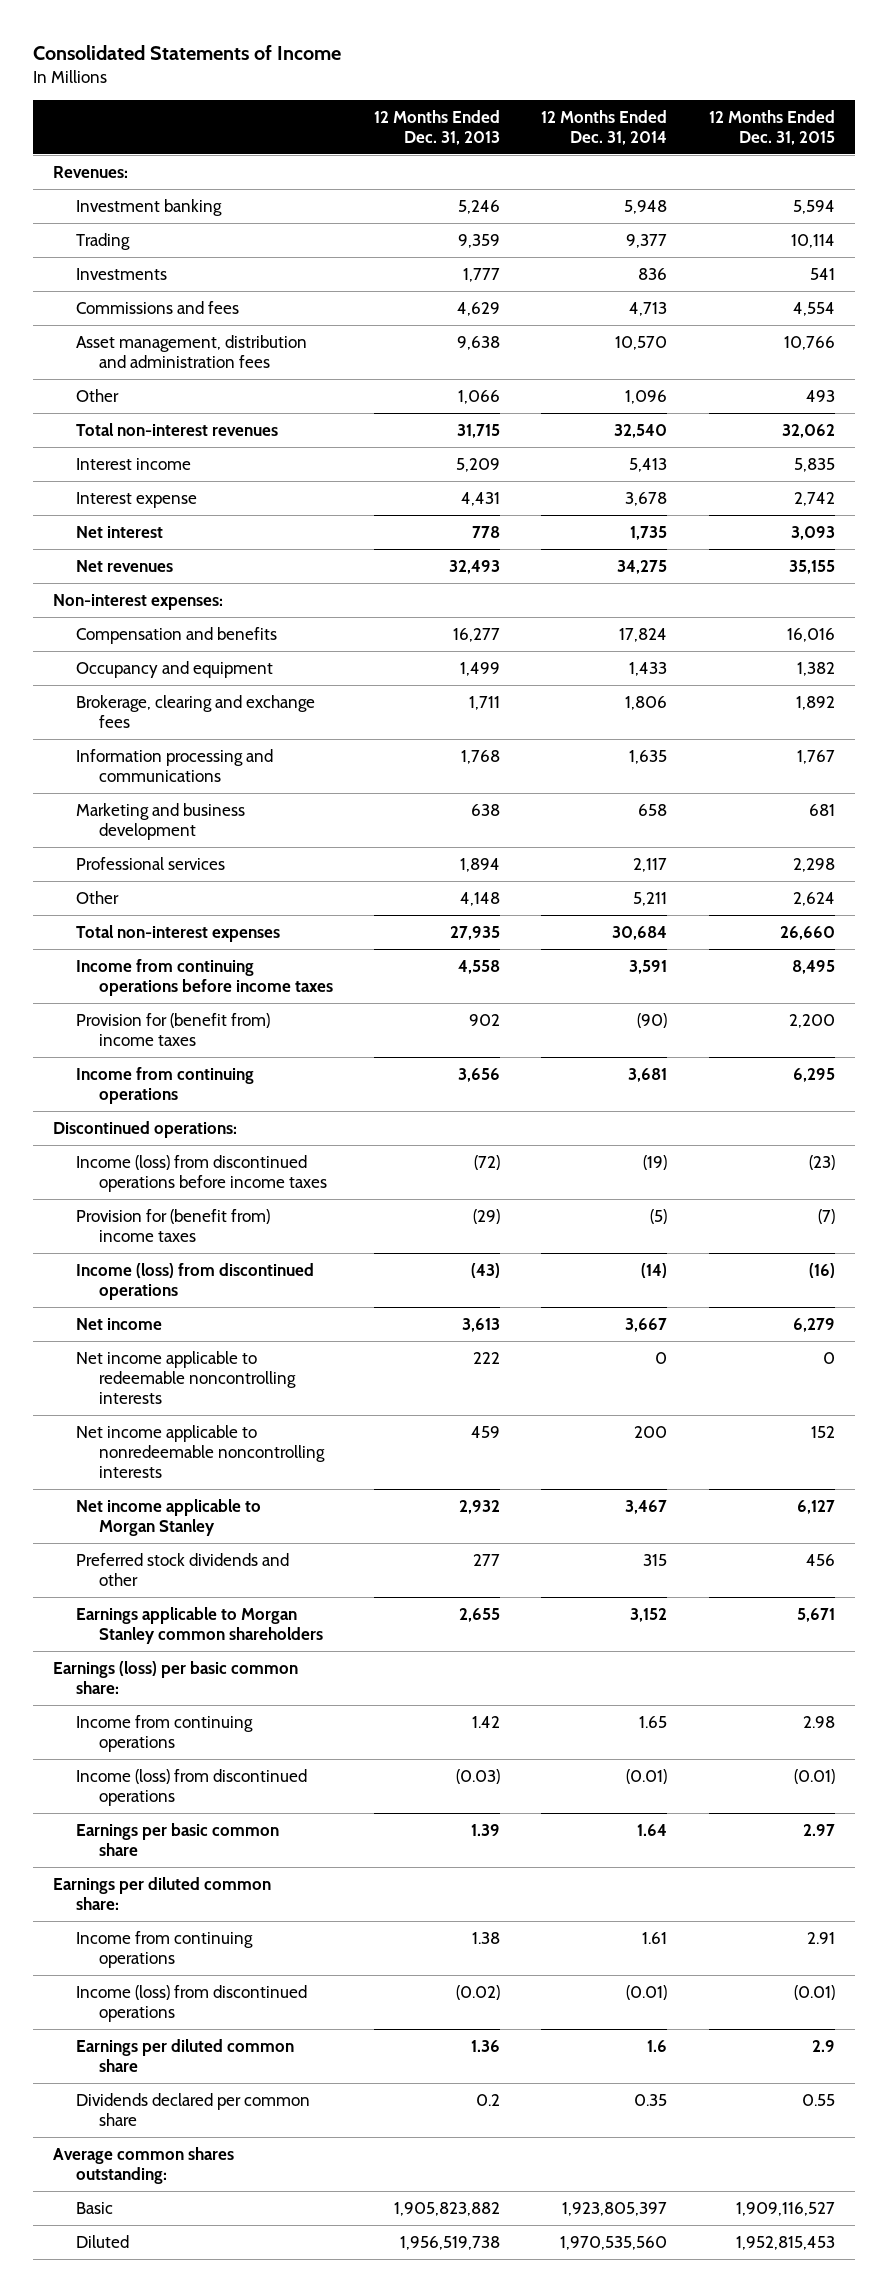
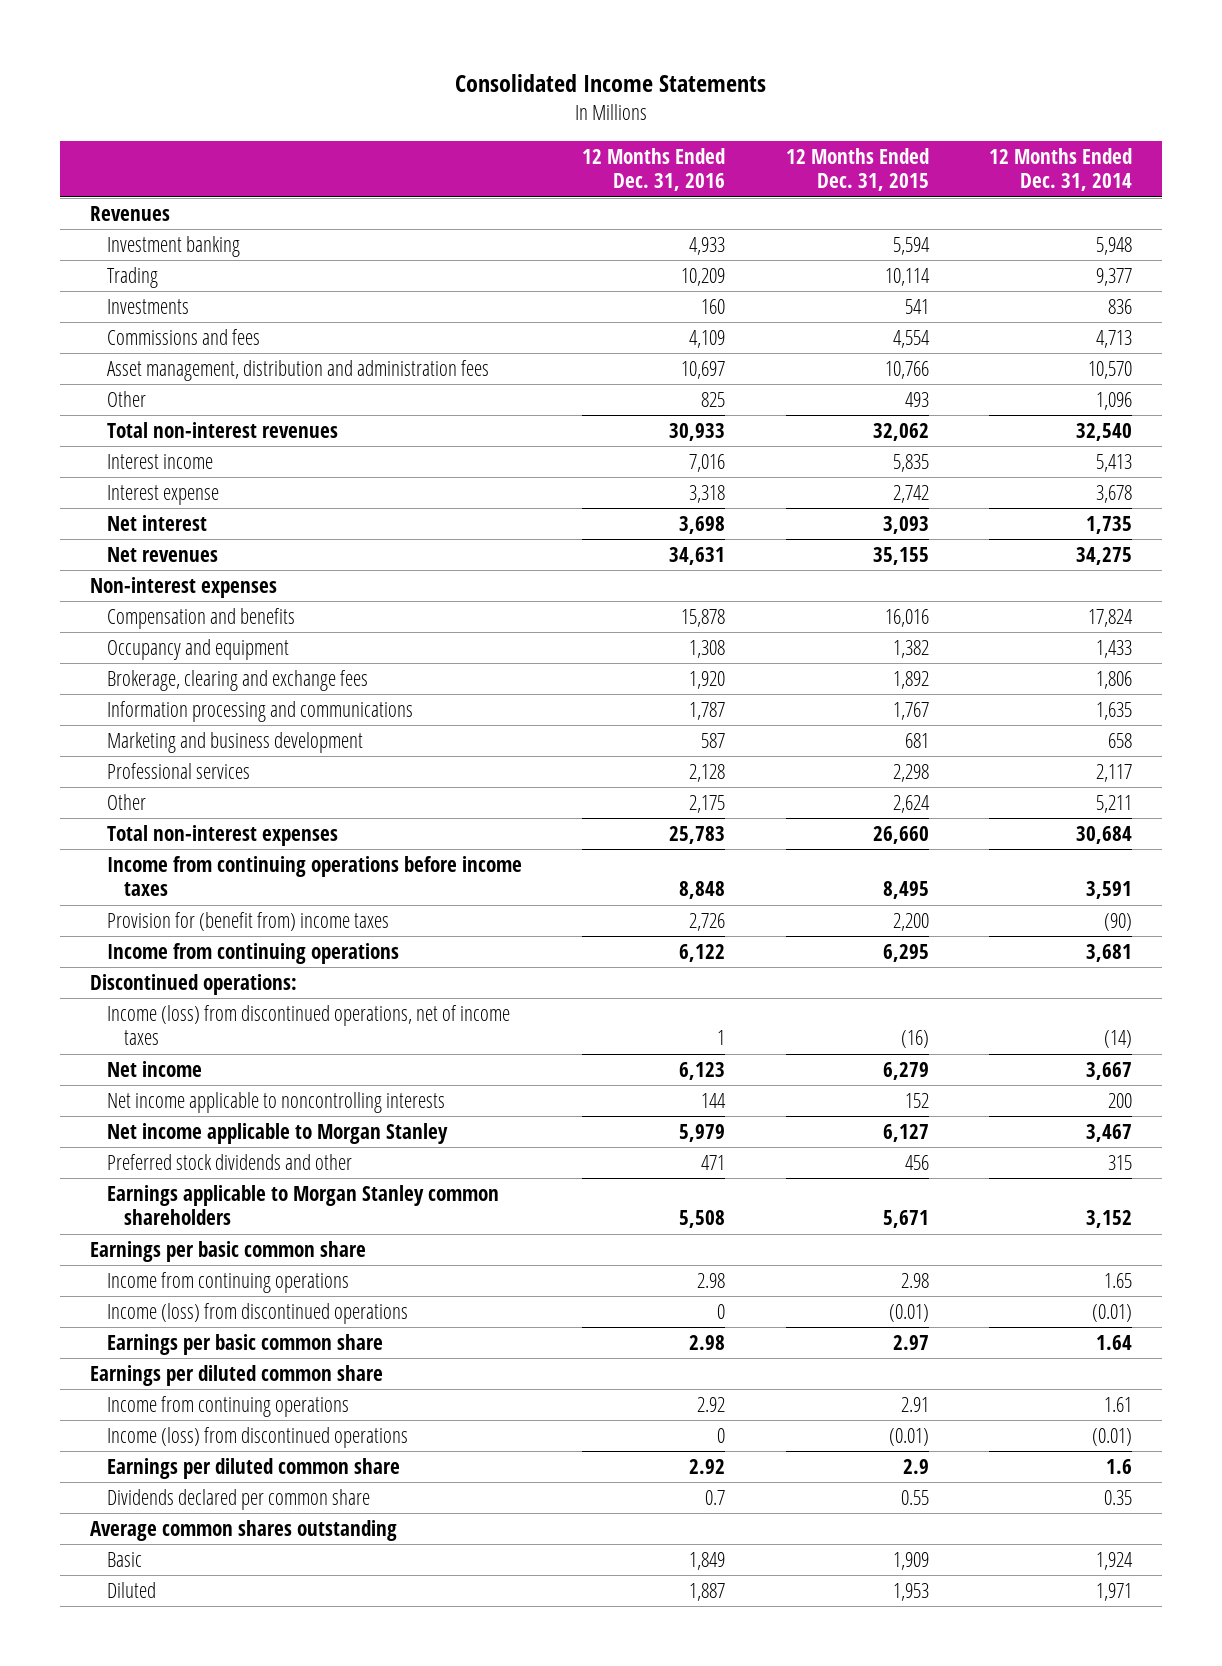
[32,44,341,60] Consolidated Statements of Income -> [455,74,767,93] Consolidated Income Statements
[374,109,501,145] 12 Months Ended Dec. 31, 2013 -> none
none -> [582,147,726,192] 12 Months Ended Dec. 31, 2016
[53,165,129,178] Revenues: -> [90,205,171,221] Revenues
[53,593,224,610] Non-interest expenses: -> [90,576,278,598] Non-interest expenses
[76,1154,327,1192] Income (loss) from discontinued operations before income taxes -> none
[76,1208,271,1242] Provision for (benefit from) income taxes -> none
[76,1262,315,1300] Income (loss) from discontinued operations -> [107,1004,511,1046] Income (loss) from discontinued operations, net of income taxes
[76,1350,296,1404] Net income applicable to redeemable noncontrolling interests -> none
[76,1424,325,1478] Net income applicable to nonredeemable noncontrolling interests -> [107,1091,446,1113] Net income applicable to noncontrolling interests
[53,1660,299,1694] Earnings (loss) per basic common share: -> [90,1240,367,1262] Earnings per basic common share
[53,1876,272,1910] Earnings per diluted common share: -> [90,1364,384,1386] Earnings per diluted common share
[53,2146,235,2184] Average common shares outstanding: -> [90,1519,398,1541] Average common shares outstanding
[562,2201,668,2216] 1,923,805,397 -> [1095,1551,1133,1570] 1,924
[735,2201,835,2216] 1,909,116,527 -> [892,1551,929,1570] 1,909
[560,2235,668,2250] 1,970,535,560 -> [1095,1582,1132,1601] 1,971
[735,2235,835,2250] 1,952,815,453 -> [892,1582,929,1601] 1,953

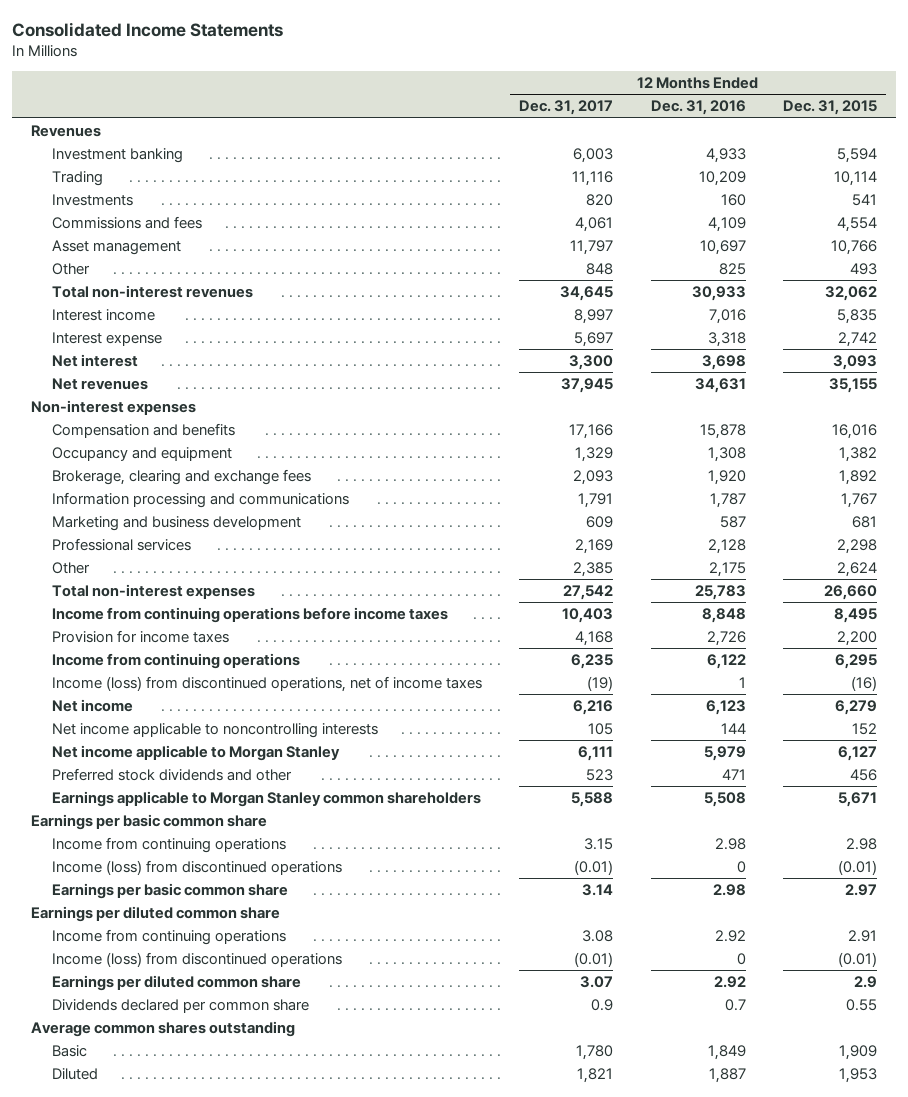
[988,147,1132,192] 12 Months Ended Dec. 31, 2014 -> none
none -> [519,100,614,116] Dec. 31, 2017
[107,359,490,381] Asset management, distribution and administration fees -> [52,240,182,256] Asset management
[107,911,390,931] Provision for (benefit from) income taxes -> [52,630,230,644] Provision for income taxes
[90,973,298,995] Discontinued operations: -> none

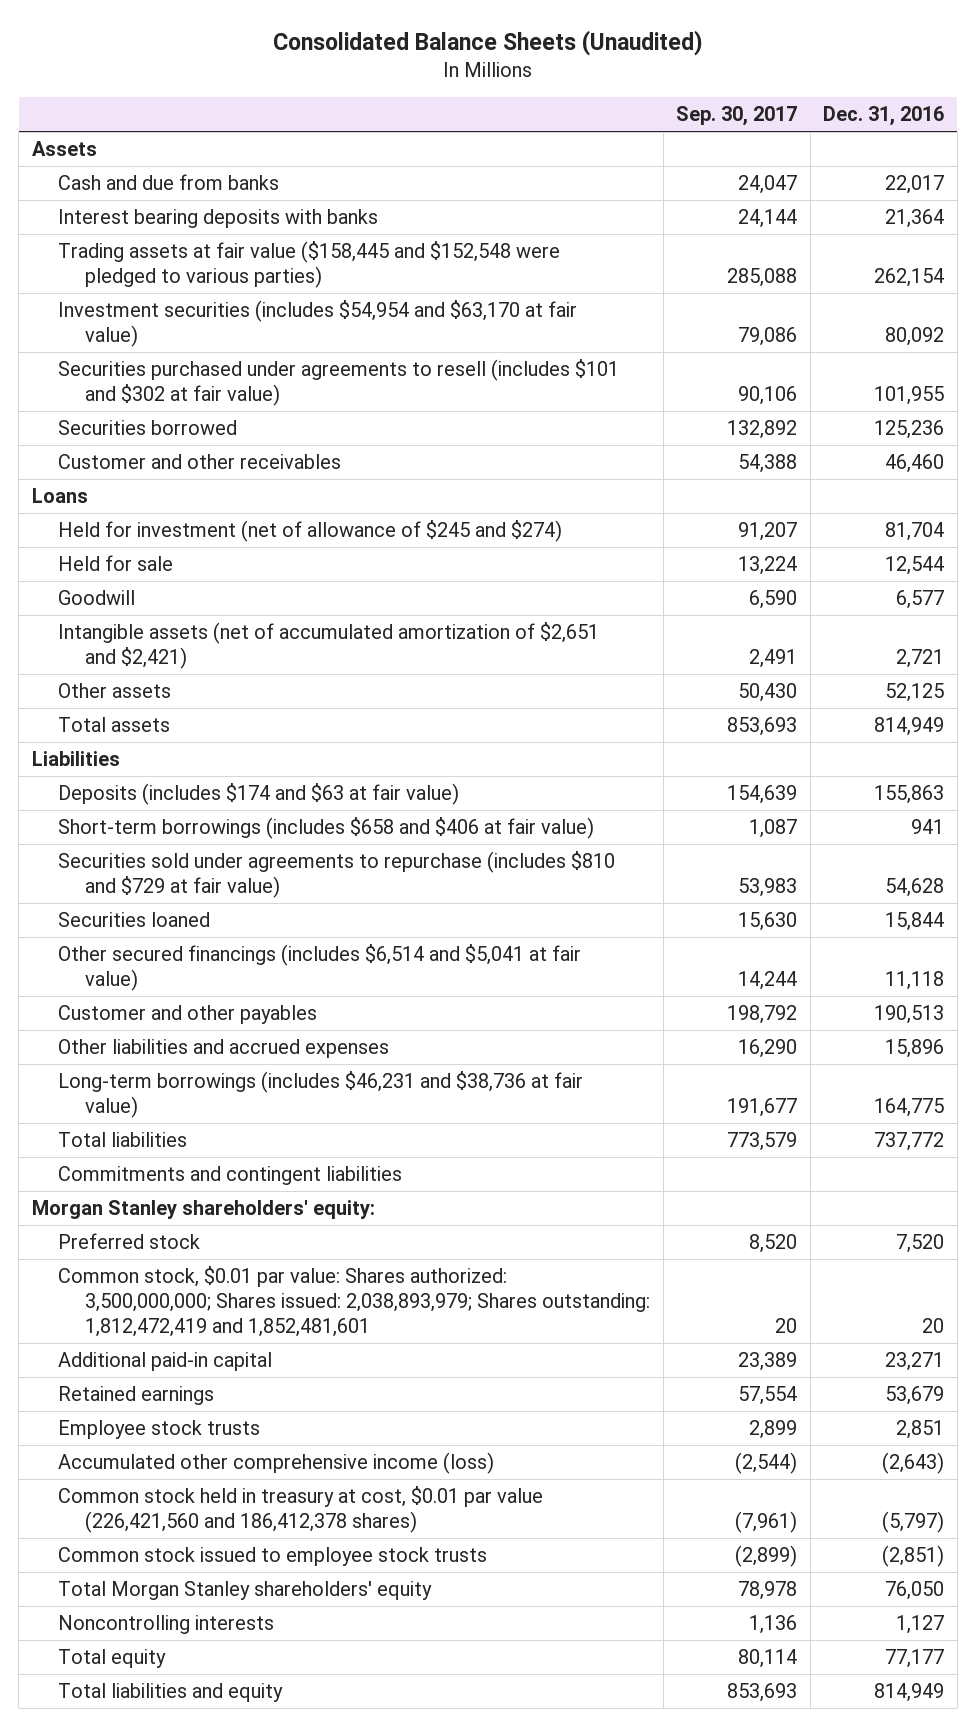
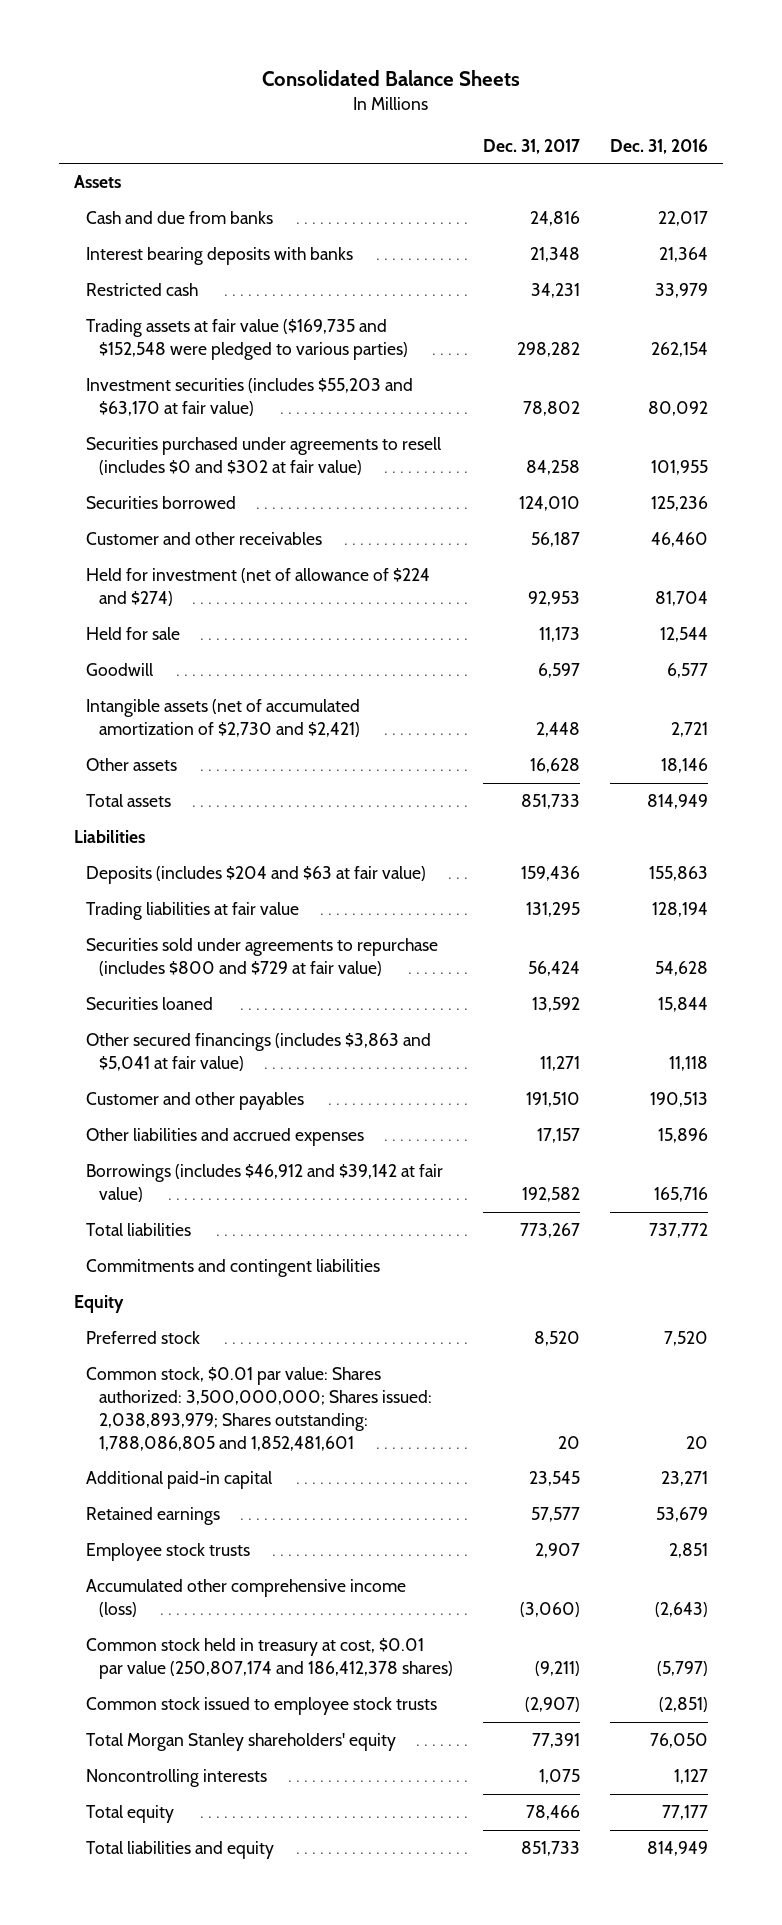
[273,29,704,56] Consolidated Balance Sheets (Unaudited) -> [262,70,521,87] Consolidated Balance Sheets
[676,106,798,127] Sep. 30, 2017 -> none
none -> [483,138,581,154] Dec. 31, 2017
none -> [86,283,199,297] Restricted cash
[58,241,561,289] Trading assets at fair value ($158,445 and $152,548 were pledged to various parties) -> [86,319,408,360] Trading assets at fair value ($169,735 and $152,548 were pledged to various parties)
[58,300,578,348] Investment securities (includes $54,954 and $63,170 at fair value) -> [86,378,414,416] Investment securities (includes $55,203 and $63,170 at fair value)
[58,359,620,407] Securities purchased under agreements to resell (includes $101 and $302 at fair value) -> [86,437,442,475] Securities purchased under agreements to resell (includes $0 and $302 at fair value)
[31,488,88,504] Loans -> none
[58,520,563,543] Held for investment (net of allowance of $245 and $274) -> [86,568,431,606] Held for investment (net of allowance of $224 and $274)
[58,622,600,670] Intangible assets (net of accumulated amortization of $2,651 and $2,421) -> [86,699,361,737] Intangible assets (net of accumulated amortization of $2,730 and $2,421)
[885,683,945,703] 52,125 -> [661,758,709,774] 18,146
[58,817,595,840] Short-term borrowings (includes $658 and $406 at fair value) -> none
[58,783,460,806] Deposits (includes $174 and $63 at fair value) -> [86,866,427,885] Deposits (includes $204 and $63 at fair value)
none -> [86,902,300,921] Trading liabilities at fair value
[58,851,616,899] Securities sold under agreements to repurchase (includes $810 and $729 at fair value) -> [86,938,439,976] Securities sold under agreements to repurchase (includes $800 and $729 at fair value)
[58,944,582,992] Other secured financings (includes $6,514 and $5,041 at fair value) -> [86,1033,432,1071] Other secured financings (includes $3,863 and $5,041 at fair value)
[58,1071,584,1119] Long-term borrowings (includes $46,231 and $38,736 at fair value) -> none
none -> [86,1164,444,1202] Borrowings (includes $46,912 and $39,142 at fair value)
[31,1200,375,1220] Morgan Stanley shareholders' equity: -> none
none -> [73,1295,124,1314] Equity
[58,1266,650,1338] Common stock, $0.01 par value: Shares authorized: 3,500,000,000; Shares issued: 2,038,893,979; Shares outstanding: 1,812,472,419 and 1,852,481,601 -> [86,1367,432,1451] Common stock, $0.01 par value: Shares authorized: 3,500,000,000; Shares issued: 2,038,893,979; Shares outstanding: 1,788,086,805 and 1,852,481,601
[58,1486,544,1534] Common stock held in treasury at cost, $0.01 par value (226,421,560 and 186,412,378 shares) -> [86,1638,453,1679] Common stock held in treasury at cost, $0.01 par value (250,807,174 and 186,412,378 shares)

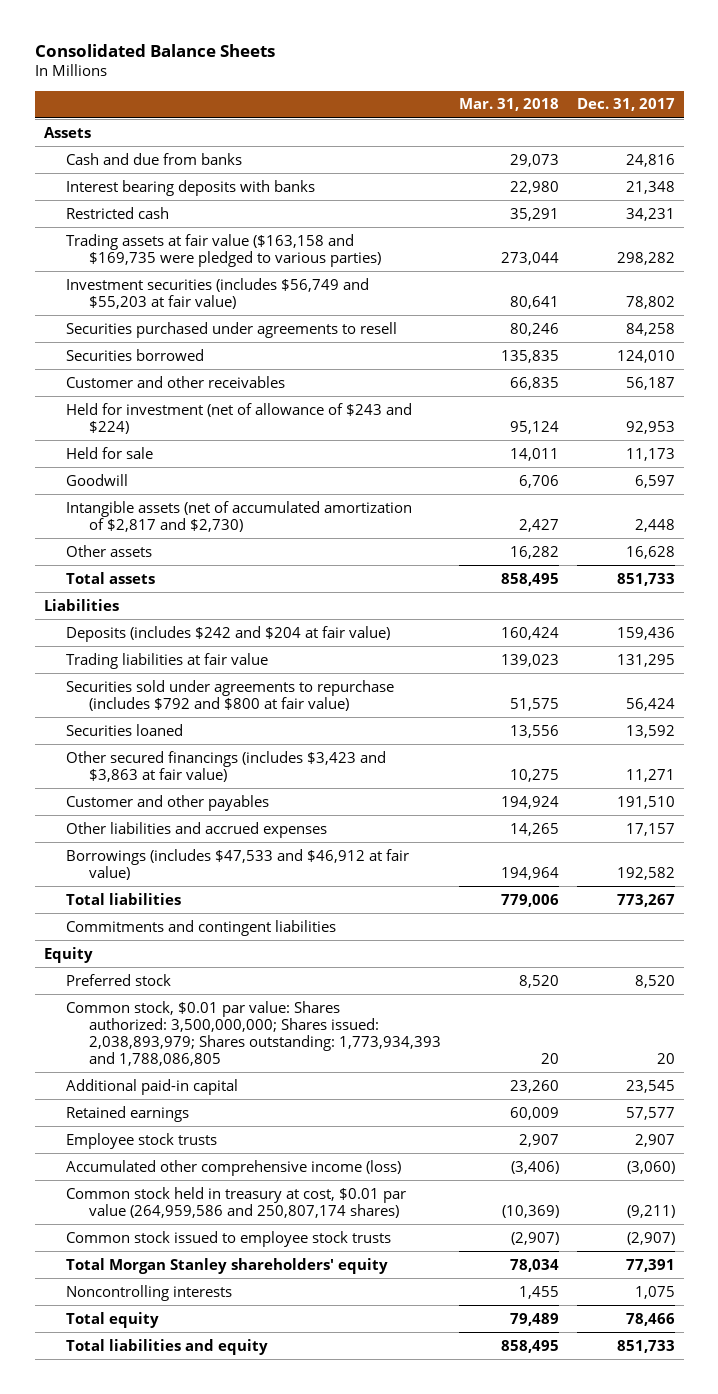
[610,138,709,154] Dec. 31, 2016 -> none
none -> [459,98,560,112] Mar. 31, 2018
[86,319,408,360] Trading assets at fair value ($169,735 and $152,548 were pledged to various parties) -> [66,233,382,267] Trading assets at fair value ($163,158 and $169,735 were pledged to various parties)
[86,378,414,416] Investment securities (includes $55,203 and $63,170 at fair value) -> [66,277,370,309] Investment securities (includes $56,749 and $55,203 at fair value)
[86,437,442,475] Securities purchased under agreements to resell (includes $0 and $302 at fair value) -> [66,321,398,338] Securities purchased under agreements to resell
[86,568,431,606] Held for investment (net of allowance of $224 and $274) -> [66,402,413,434] Held for investment (net of allowance of $243 and $224)
[86,699,361,737] Intangible assets (net of accumulated amortization of $2,730 and $2,421) -> [66,500,413,532] Intangible assets (net of accumulated amortization of $2,817 and $2,730)
[86,866,427,885] Deposits (includes $204 and $63 at fair value) -> [66,625,391,642] Deposits (includes $242 and $204 at fair value)
[86,938,439,976] Securities sold under agreements to repurchase (includes $800 and $729 at fair value) -> [66,679,395,711] Securities sold under agreements to repurchase (includes $792 and $800 at fair value)
[86,1033,432,1071] Other secured financings (includes $3,863 and $5,041 at fair value) -> [66,750,387,782] Other secured financings (includes $3,423 and $3,863 at fair value)
[86,1164,444,1202] Borrowings (includes $46,912 and $39,142 at fair value) -> [66,848,410,880] Borrowings (includes $47,533 and $46,912 at fair value)
[86,1367,432,1451] Common stock, $0.01 par value: Shares authorized: 3,500,000,000; Shares issued: 2,038,893,979; Shares outstanding: 1,788,086,805 and 1,852,481,601 -> [66,1000,442,1066] Common stock, $0.01 par value: Shares authorized: 3,500,000,000; Shares issued: 2,038,893,979; Shares outstanding: 1,773,934,393 and 1,788,086,805
[86,1638,453,1679] Common stock held in treasury at cost, $0.01 par value (250,807,174 and 186,412,378 shares) -> [66,1186,407,1218] Common stock held in treasury at cost, $0.01 par value (264,959,586 and 250,807,174 shares)

